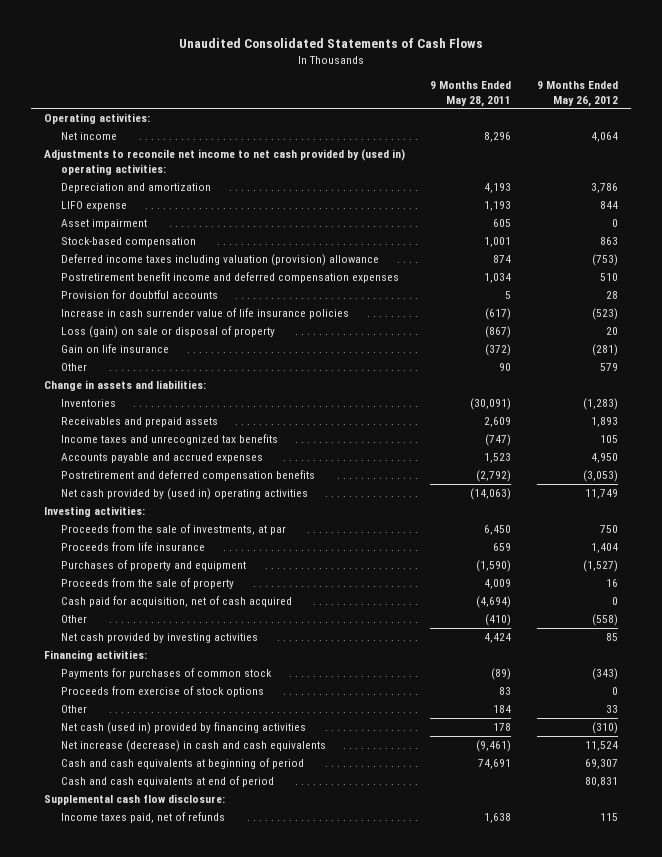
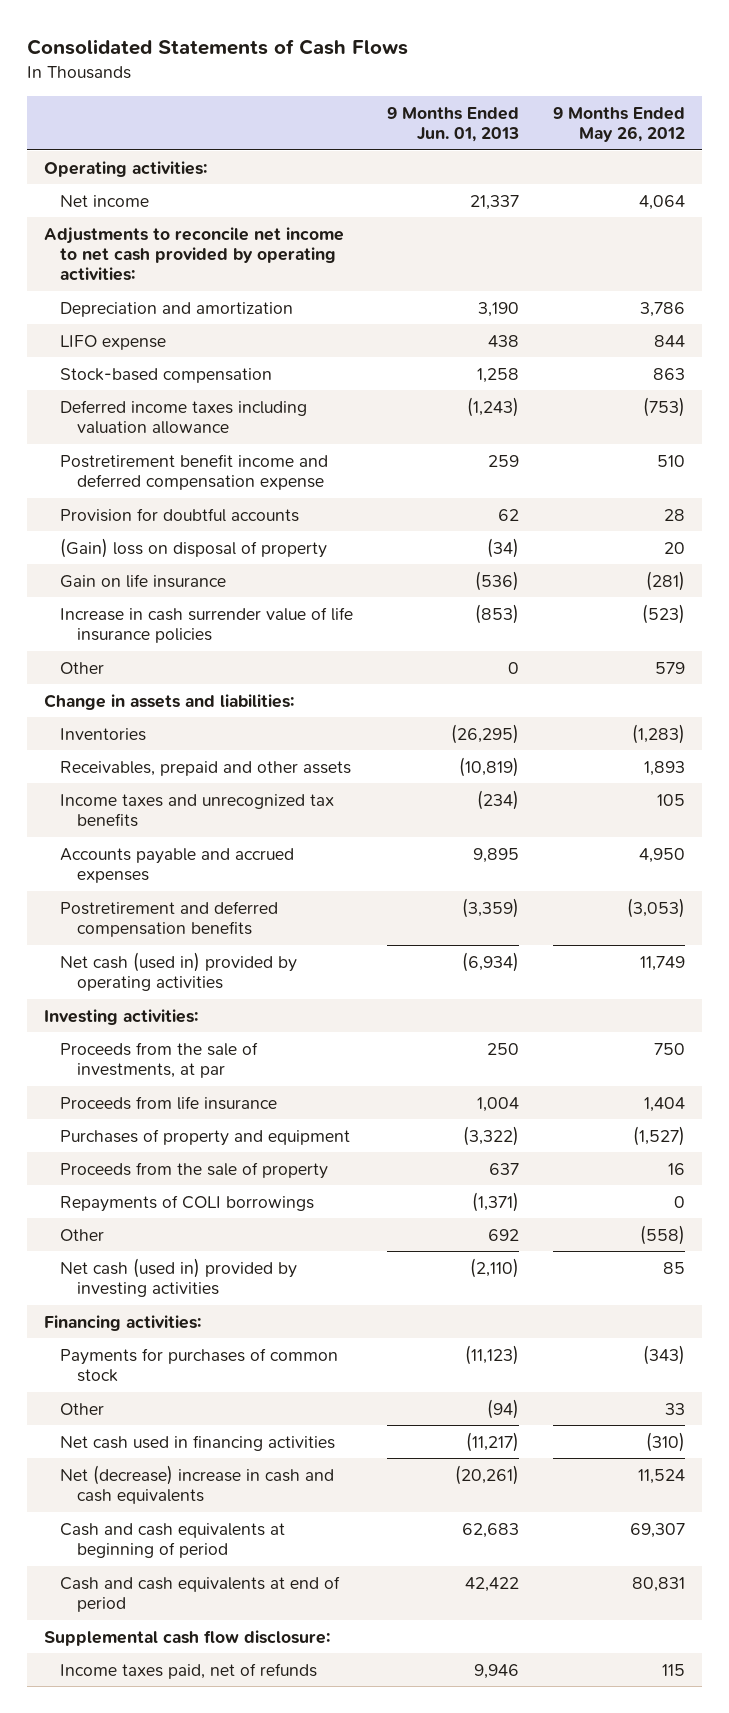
[178,38,483,49] Unaudited Consolidated Statements of Cash Flows -> [27,39,409,56] Consolidated Statements of Cash Flows
[430,80,512,107] 9 Months Ended May 28, 2011 -> none
none -> [387,106,520,142] 9 Months Ended Jun. 01, 2013
[43,149,405,175] Adjustments to reconcile net income to net cash provided by (used in) operating activities: -> [44,226,345,282] Adjustments to reconcile net income to net cash provided by operating activities:
[60,219,147,230] Asset impairment -> none
[60,254,379,267] Deferred income taxes including valuation (provision) allowance -> [60,399,308,434] Deferred income taxes including valuation allowance
[60,272,399,284] Postretirement benefit income and deferred compensation expenses -> [60,453,329,490] Postretirement benefit income and deferred compensation expense
[60,326,275,339] Loss (gain) on sale or disposal of property -> [60,537,328,558] (Gain) loss on disposal of property
[60,308,349,320] Increase in cash surrender value of life insurance policies -> [60,606,354,643] Increase in cash surrender value of life insurance policies
[60,417,218,428] Receivables and prepaid assets -> [60,760,352,776] Receivables, prepaid and other assets
[60,488,308,501] Net cash provided by (used in) operating activities -> [60,951,298,991] Net cash (used in) provided by operating activities
[60,596,292,608] Cash paid for acquisition, net of cash acquired -> none
none -> [60,1194,315,1212] Repayments of COLI borrowings
[60,633,258,644] Net cash provided by investing activities -> [60,1257,298,1297] Net cash (used in) provided by investing activities
[60,686,264,698] Proceeds from exercise of stock options -> none
[60,722,306,735] Net cash (used in) provided by financing activities -> [60,1434,336,1451] Net cash used in financing activities
[60,740,326,753] Net increase (decrease) in cash and cash equivalents -> [60,1464,335,1504] Net (decrease) increase in cash and cash equivalents

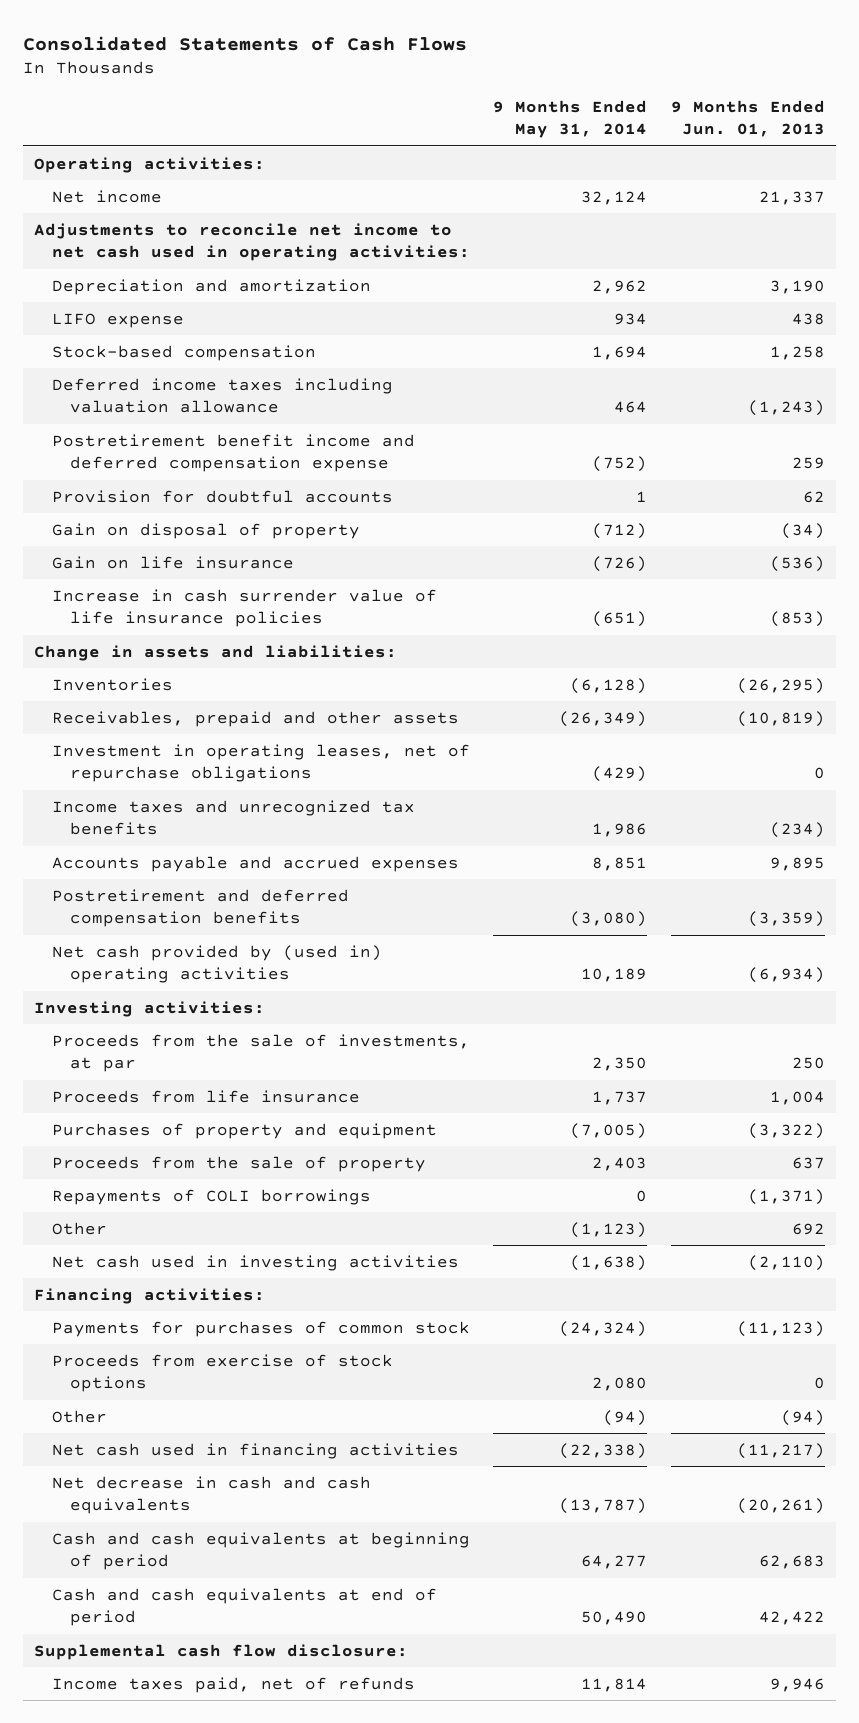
[553,106,686,142] 9 Months Ended May 26, 2012 -> none
none -> [493,99,648,139] 9 Months Ended May 31, 2014
[44,226,345,282] Adjustments to reconcile net income to net cash provided by operating activities: -> [34,222,471,262] Adjustments to reconcile net income to net cash used in operating activities:
[60,537,328,558] (Gain) loss on disposal of property -> [52,522,361,539] Gain on disposal of property
[60,661,105,674] Other -> none
none -> [52,743,471,783] Investment in operating leases, net of repurchase obligations
[60,951,298,991] Net cash (used in) provided by operating activities -> [52,944,383,984] Net cash provided by (used in) operating activities
[60,1257,298,1297] Net cash (used in) provided by investing activities -> [52,1254,460,1271] Net cash used in investing activities
none -> [52,1353,394,1393] Proceeds from exercise of stock options
[60,1464,335,1504] Net (decrease) increase in cash and cash equivalents -> [52,1475,372,1515] Net decrease in cash and cash equivalents

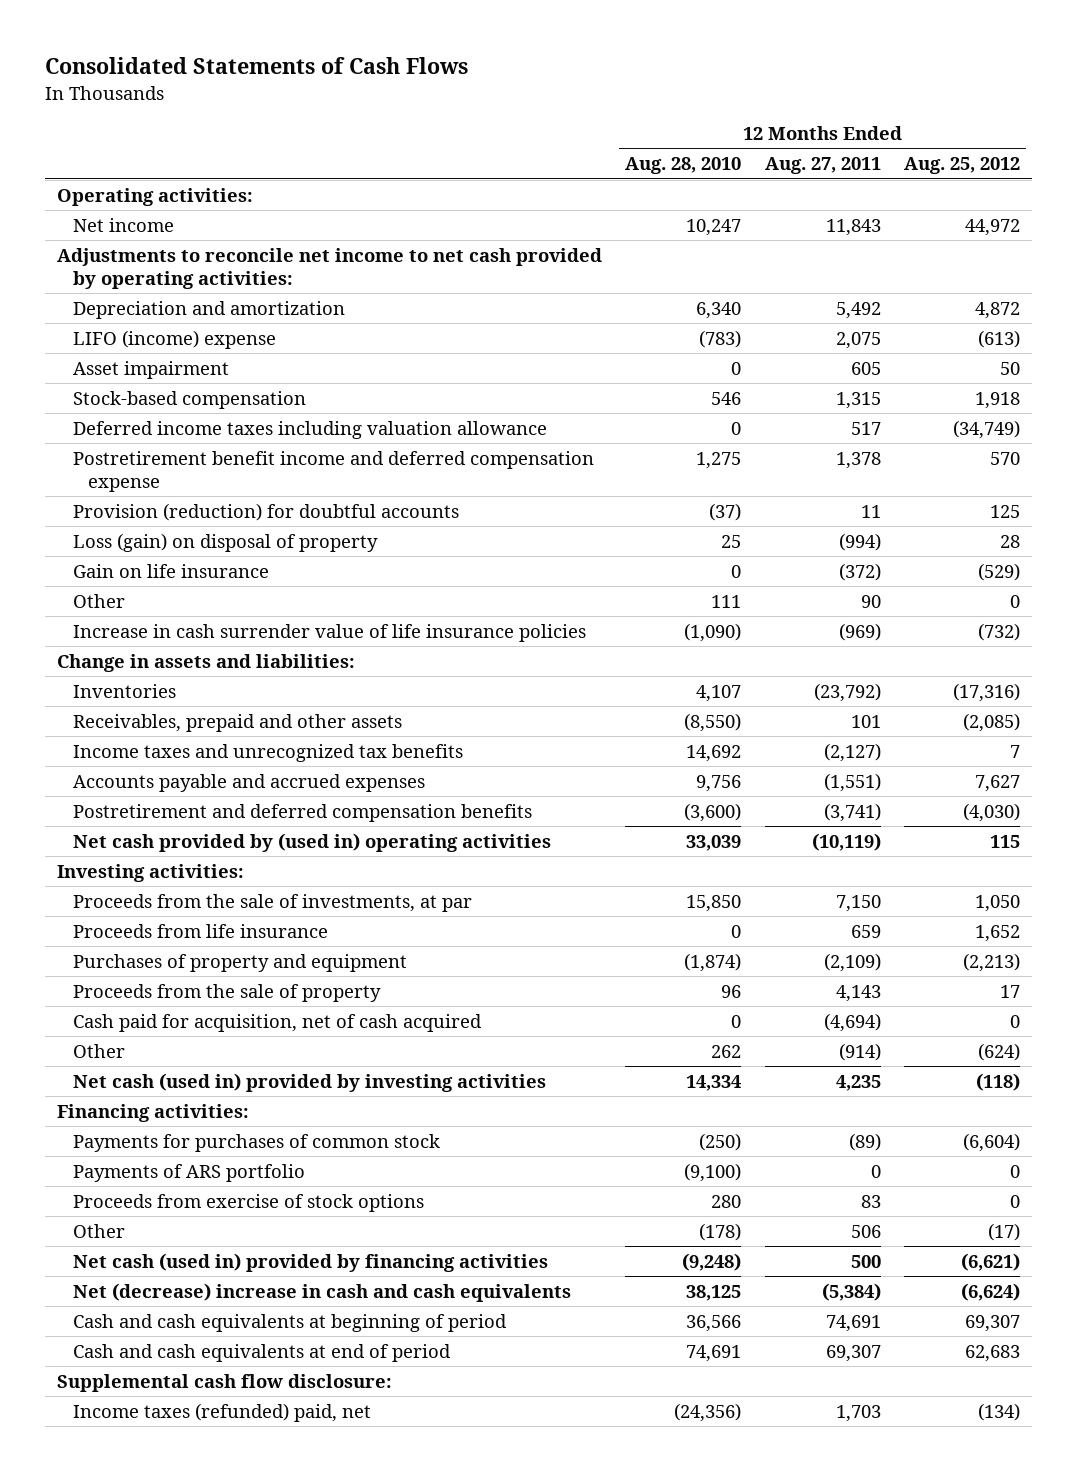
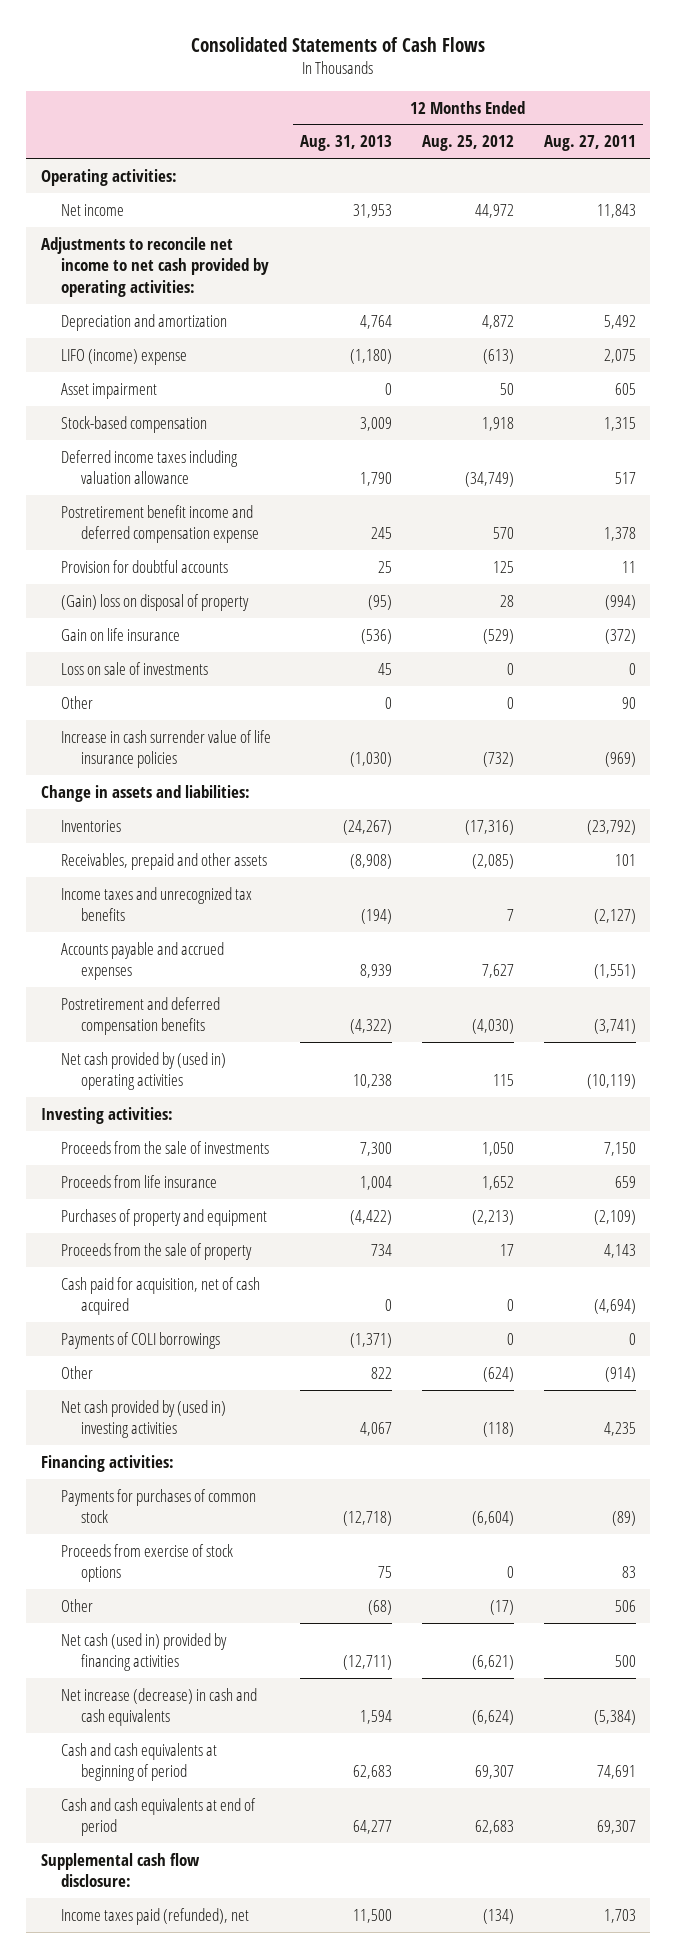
[625,157,742,175] Aug. 28, 2010 -> none
none -> [300,135,393,152] Aug. 31, 2013
[72,502,459,521] Provision (reduction) for doubtful accounts -> [60,559,228,573] Provision for doubtful accounts
[72,532,378,552] Loss (gain) on disposal of property -> [60,593,249,611] (Gain) loss on disposal of property
none -> [60,661,208,675] Loss on sale of investments
[72,893,472,912] Proceeds from the sale of investments, at par -> [60,1140,269,1154] Proceeds from the sale of investments
none -> [60,1331,220,1349] Payments of COLI borrowings
[72,1072,546,1092] Net cash (used in) provided by investing activities -> [60,1399,226,1439] Net cash provided by (used in) investing activities
[72,1163,305,1182] Payments of ARS portfolio -> none
[72,1282,571,1302] Net (decrease) increase in cash and cash equivalents -> [60,1687,257,1727] Net increase (decrease) in cash and cash equivalents
[72,1402,371,1422] Income taxes (refunded) paid, net -> [60,1907,249,1925] Income taxes paid (refunded), net

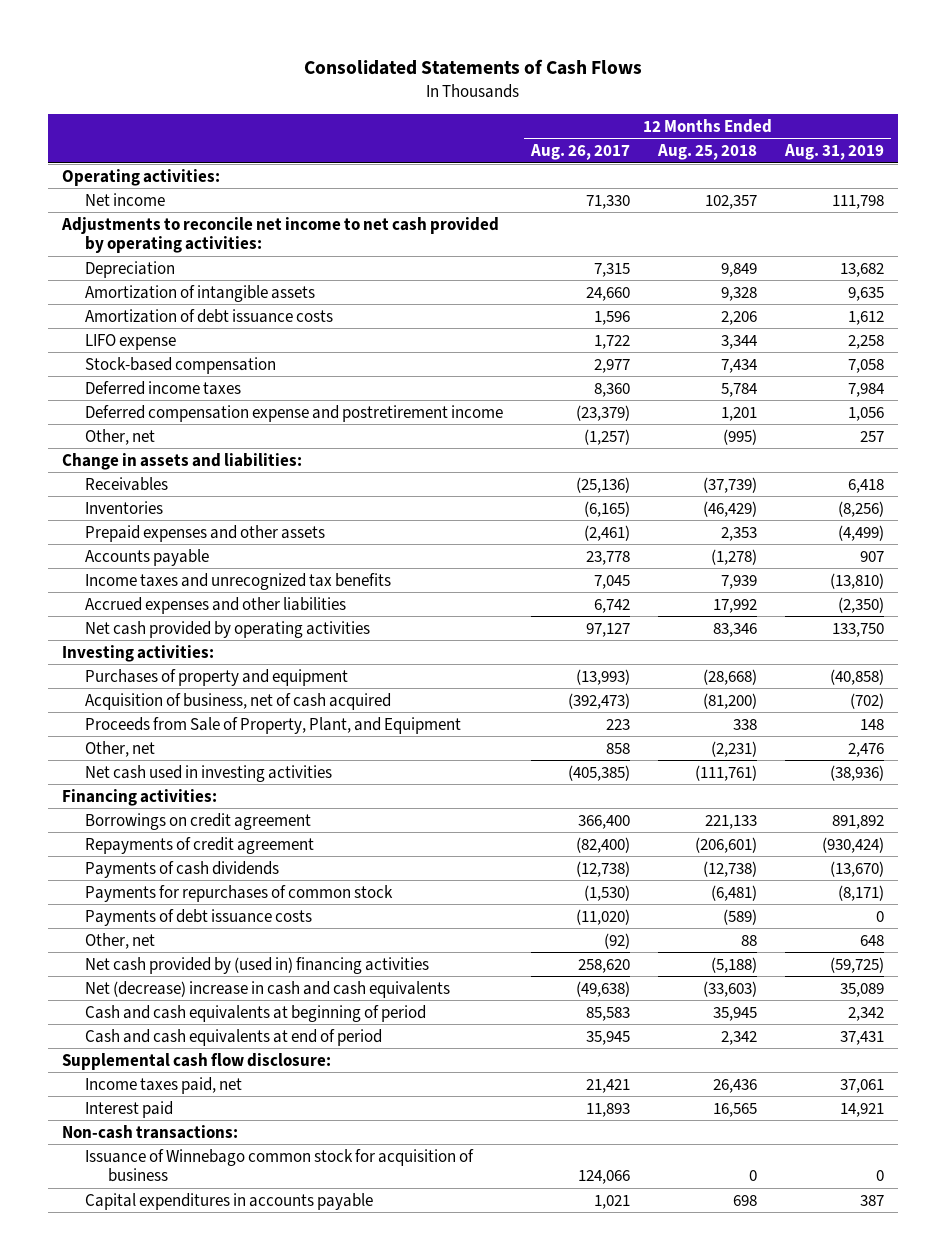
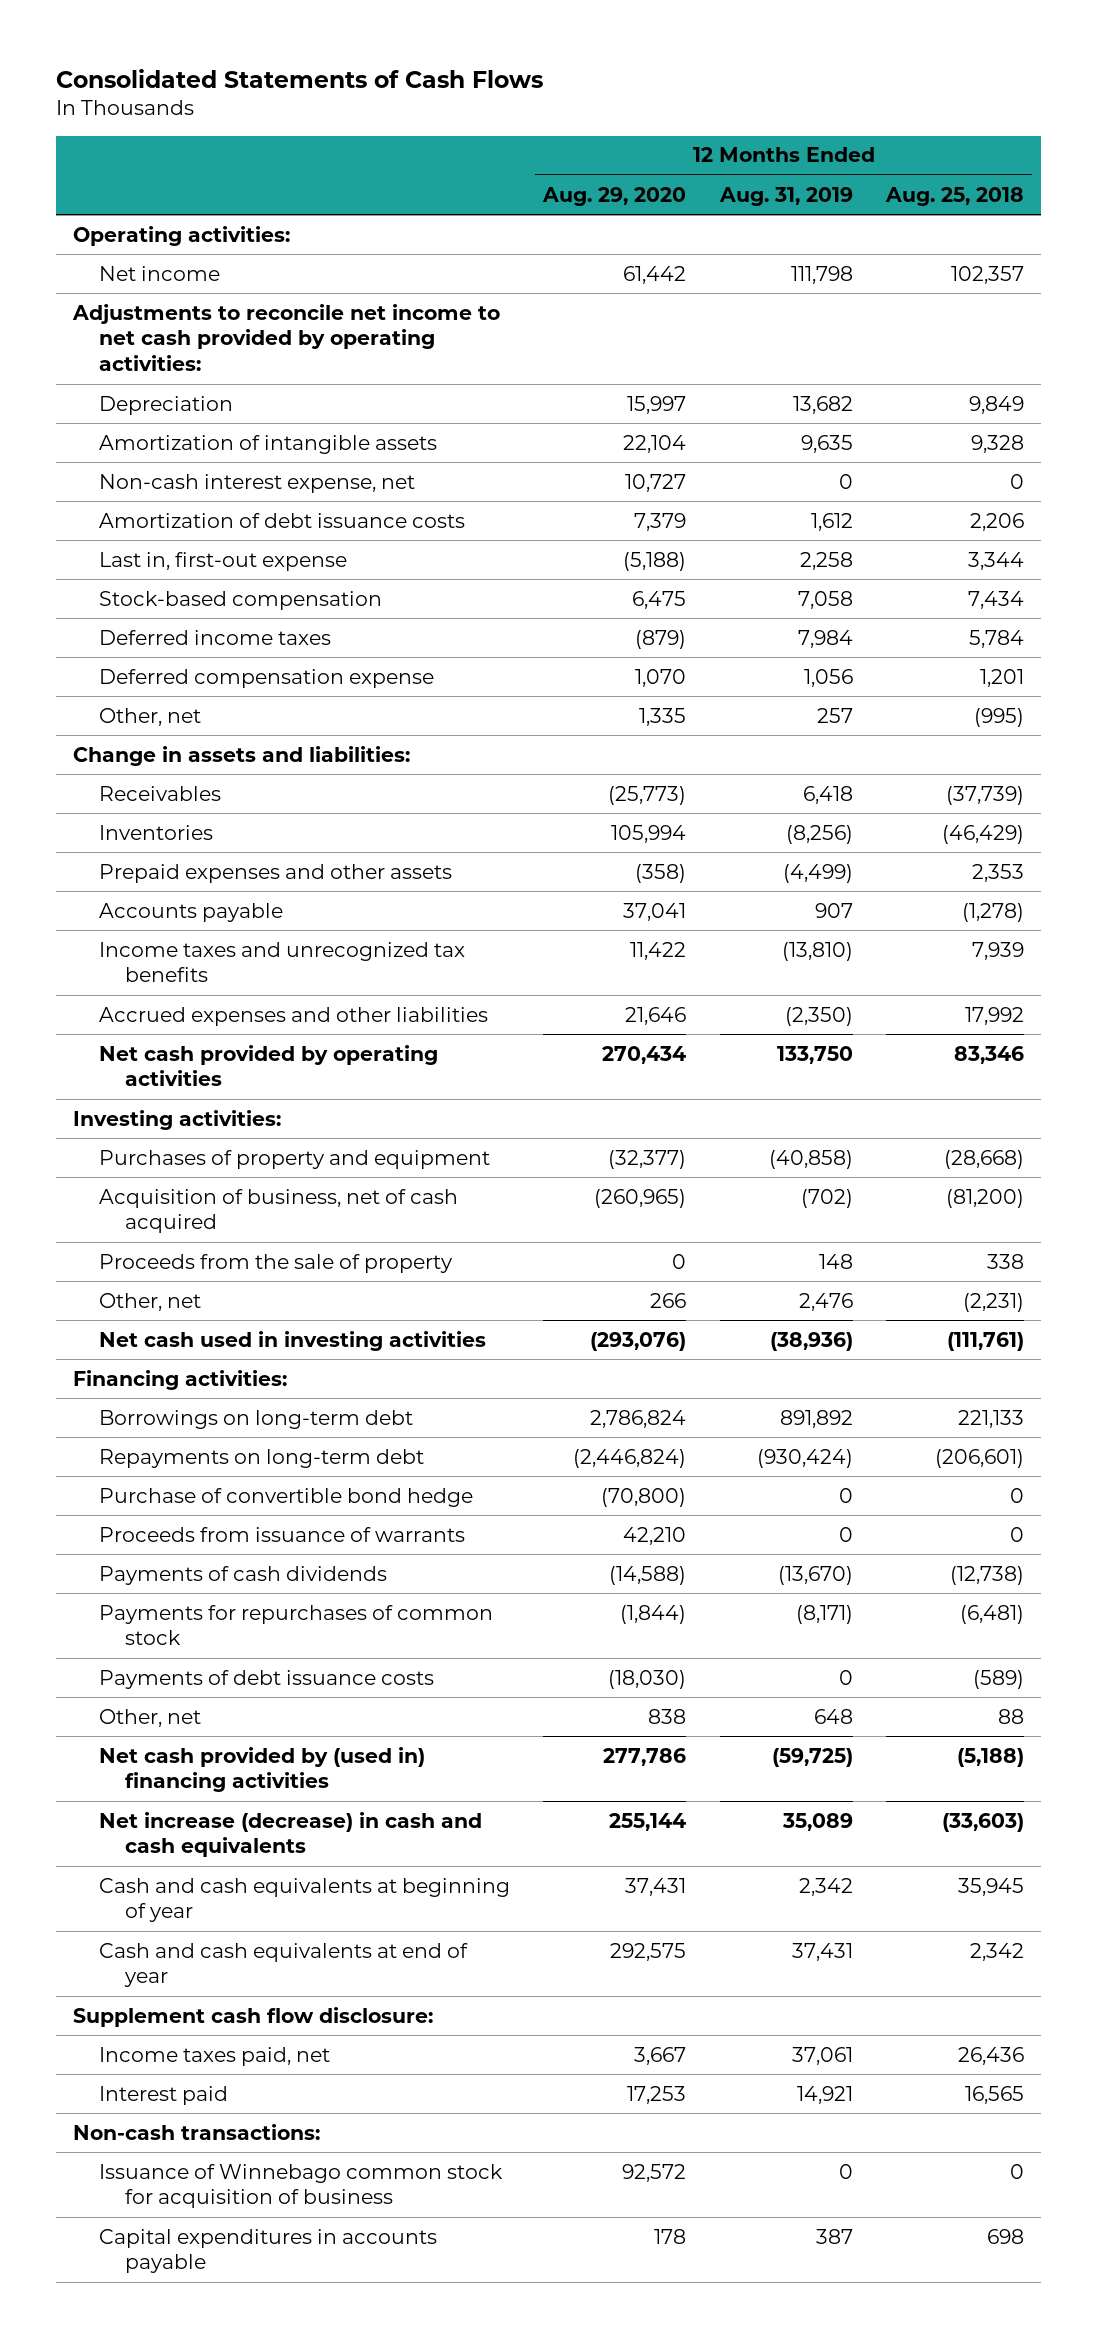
[530,144,631,161] Aug. 26, 2017 -> none
none -> [542,186,687,206] Aug. 29, 2020
none -> [98,473,415,493] Non-cash interest expense, net
[84,333,176,350] LIFO expense -> [98,551,347,571] Last in, first-out expense
[84,404,503,422] Deferred compensation expense and postretirement income -> [98,668,434,688] Deferred compensation expense
[84,716,461,734] Proceeds from Sale of Property, Plant, and Equipment -> [98,1253,453,1273] Proceeds from the sale of property
[84,812,311,830] Borrowings on credit agreement -> [98,1409,413,1429] Borrowings on long-term debt
[84,836,314,854] Repayments of credit agreement -> [98,1448,424,1468] Repayments on long-term debt
none -> [98,1487,473,1507] Purchase of convertible bond hedge
none -> [98,1526,465,1542] Proceeds from issuance of warrants
[84,980,450,998] Net (decrease) increase in cash and cash equivalents -> [98,1811,482,1858] Net increase (decrease) in cash and cash equivalents
[84,1004,426,1022] Cash and cash equivalents at beginning of period -> [98,1877,510,1923] Cash and cash equivalents at beginning of year
[84,1028,382,1046] Cash and cash equivalents at end of period -> [98,1942,468,1988] Cash and cash equivalents at end of year
[61,1052,331,1070] Supplemental cash flow disclosure: -> [73,2006,434,2027] Supplement cash flow disclosure:

